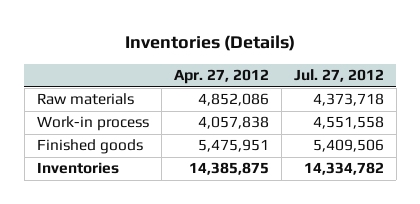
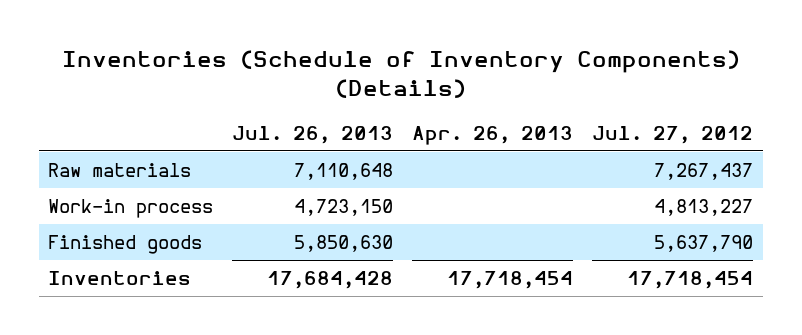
[125,35,296,52] Inventories (Details) -> [61,50,740,99] Inventories (Schedule of Inventory Components) (Details)
[173,69,269,85] Apr. 27, 2012 -> none
none -> [232,125,394,144] Jul. 26, 2013
none -> [412,125,574,145] Apr. 26, 2013
[312,93,384,107] 4,373,718 -> [654,162,754,180] 7,267,437
[312,116,384,130] 4,551,558 -> [654,198,754,216] 4,813,227
[312,139,384,153] 5,409,506 -> [654,234,754,252] 5,637,790
[303,162,384,176] 14,334,782 -> [627,270,754,289] 17,718,454

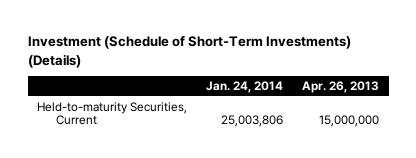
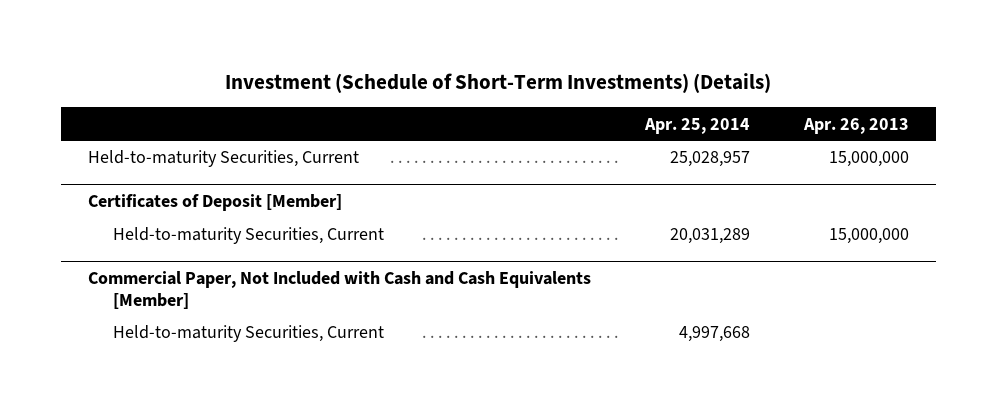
[206,81,284,94] Jan. 24, 2014 -> none
none -> [643,117,750,134] Apr. 25, 2014
none -> [88,194,343,212] Certificates of Deposit [Member]
none -> [112,227,384,245] Held-to-maturity Securities, Current
none -> [88,271,592,309] Commercial Paper, Not Included with Cash and Cash Equivalents [Member]
none -> [112,325,384,343] Held-to-maturity Securities, Current

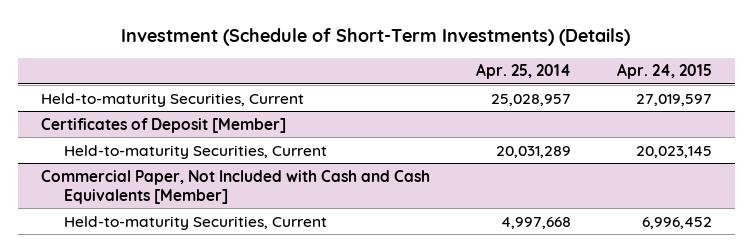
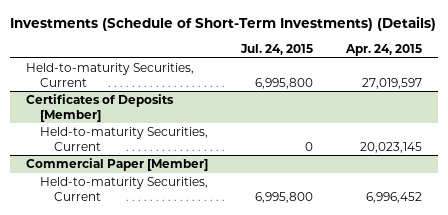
[121,28,631,47] Investment (Schedule of Short-Term Investments) (Details) -> [9,16,436,32] Investments (Schedule of Short-Term Investments) (Details)
[475,63,571,80] Apr. 25, 2014 -> none
none -> [240,43,314,55] Jul. 24, 2015
[40,117,286,133] Certificates of Deposit [Member] -> [26,94,175,122] Certificates of Deposits [Member]
[40,169,430,204] Commercial Paper, Not Included with Cash and Cash Equivalents [Member] -> [26,158,209,172] Commercial Paper [Member]

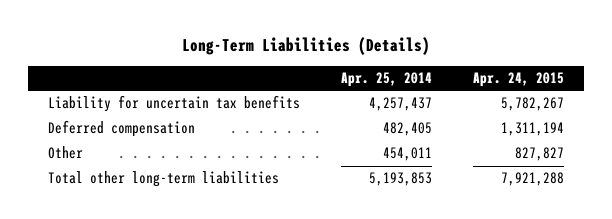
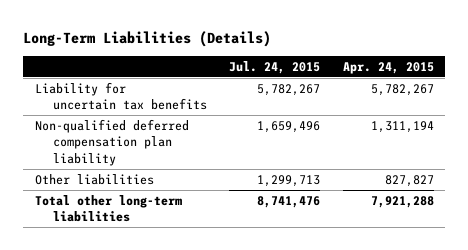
[340,72,432,88] Apr. 25, 2014 -> none
none -> [229,60,321,74] Jul. 24, 2015
[48,120,196,138] Deferred compensation -> [34,118,189,166] Non-qualified deferred compensation plan liability
[48,146,84,160] Other -> [34,173,154,185] Other liabilities

